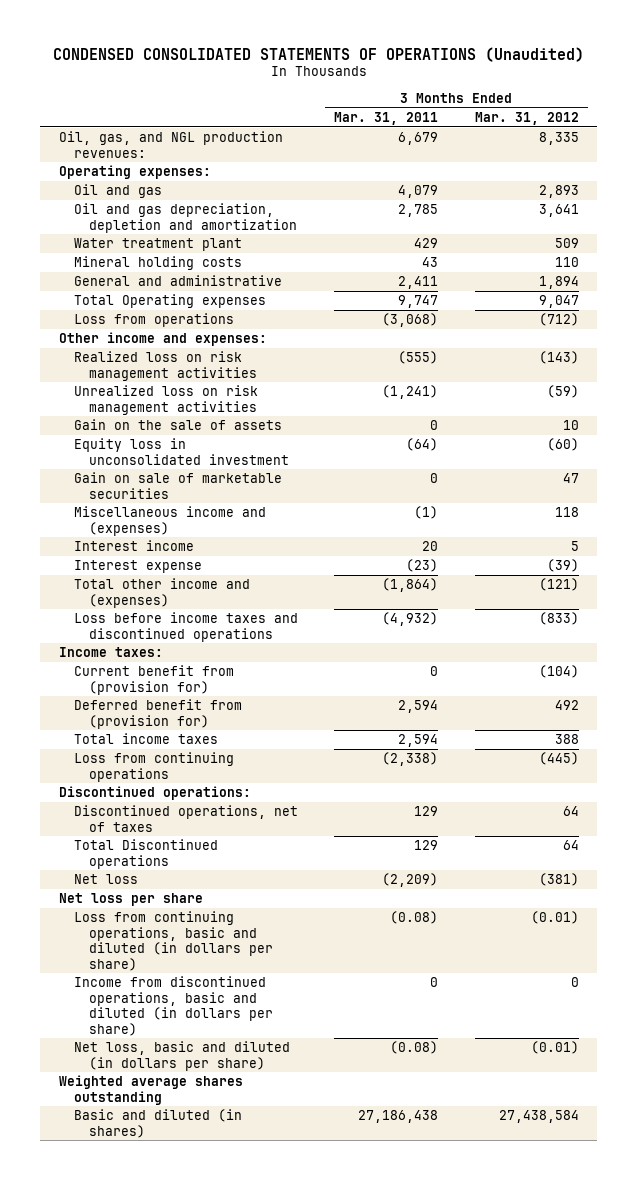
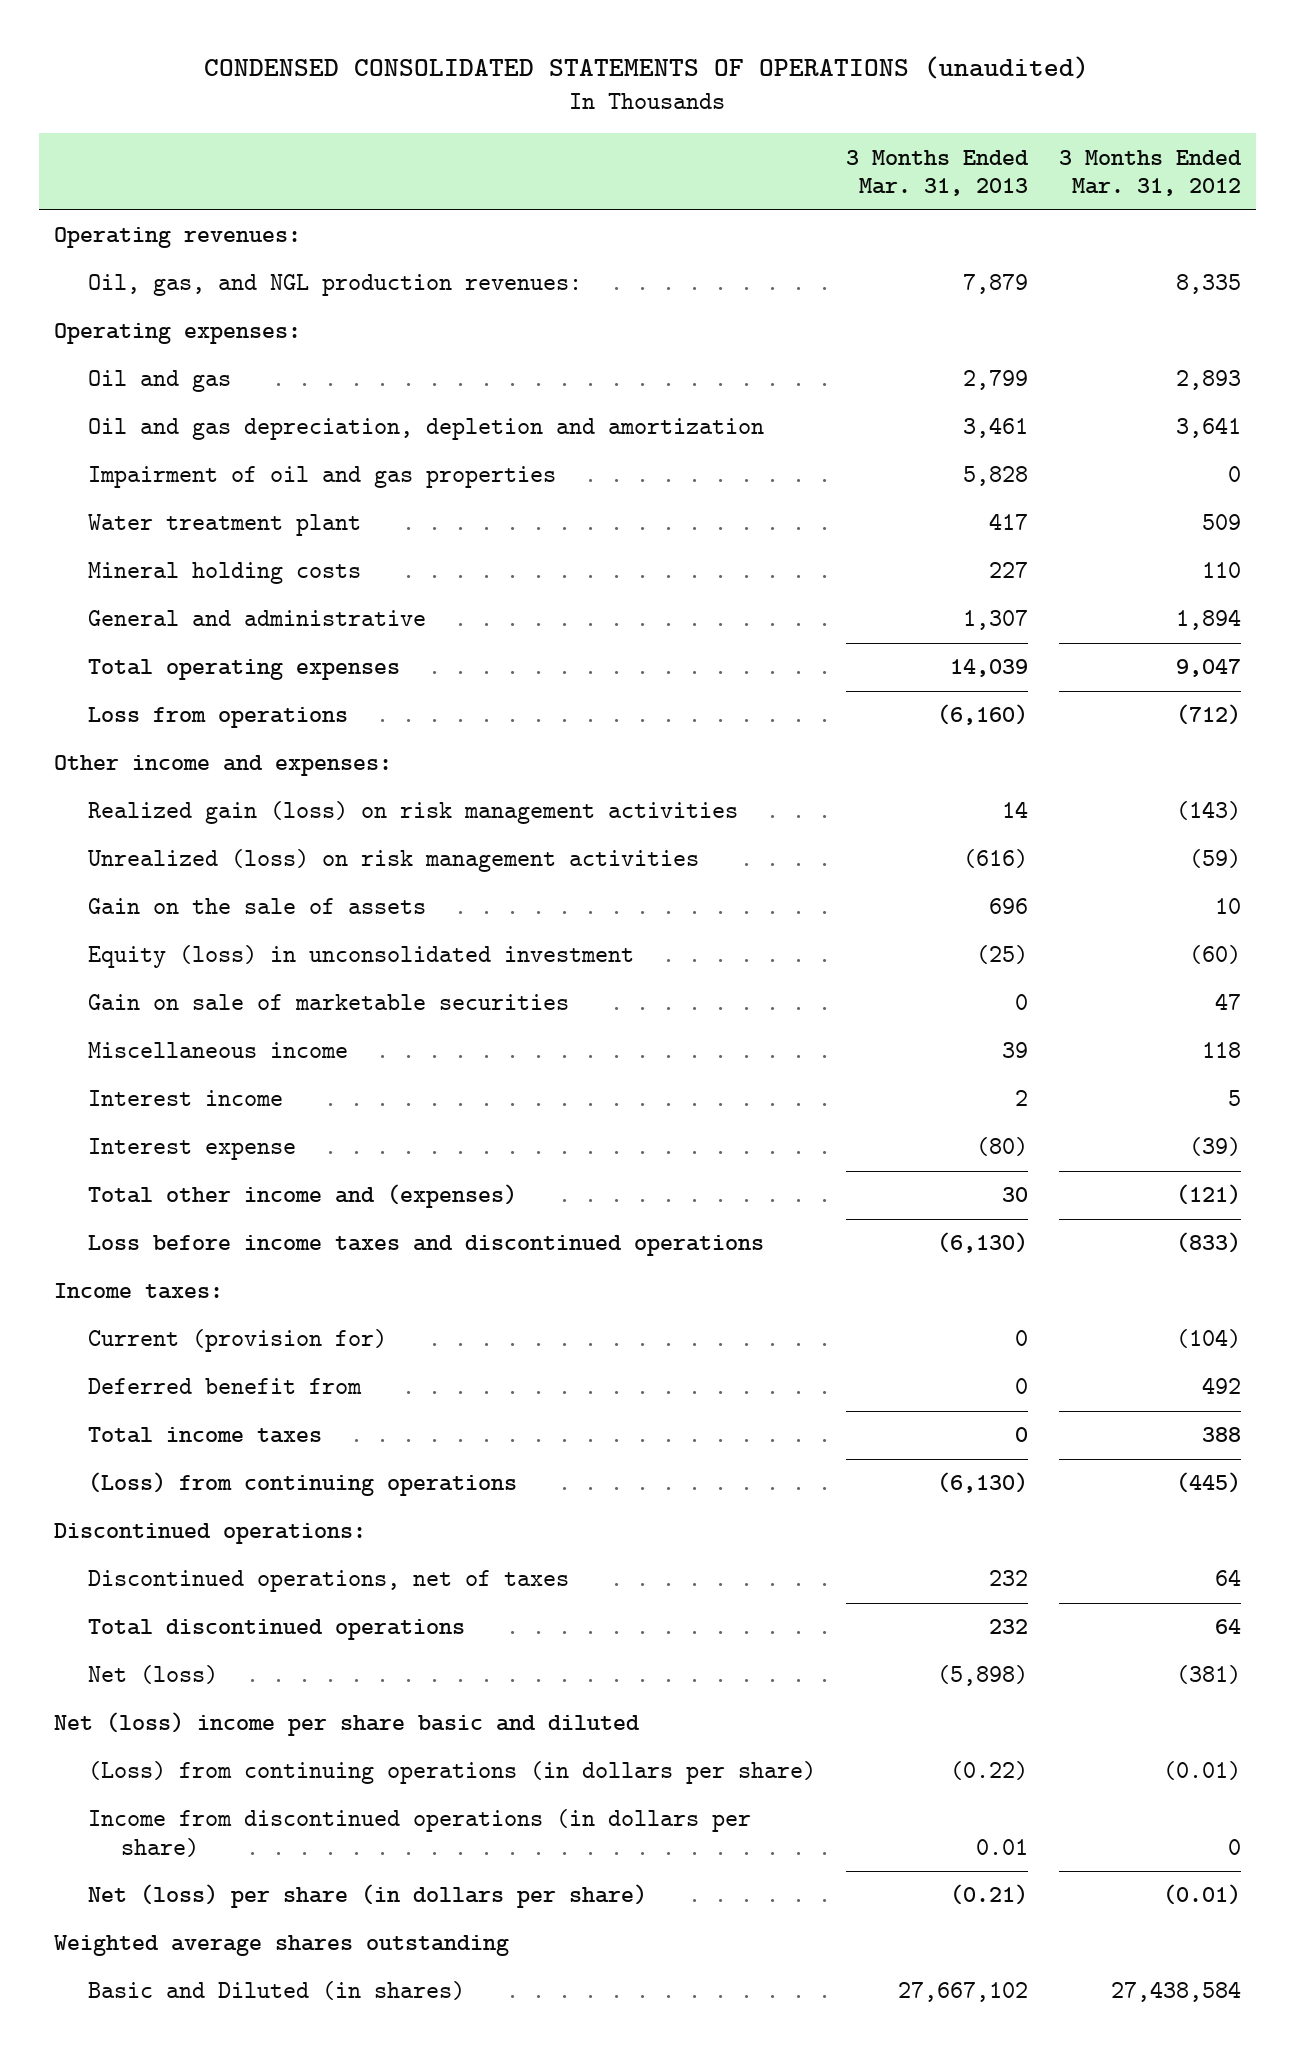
[52,46,584,62] CONDENSED CONSOLIDATED STATEMENTS OF OPERATIONS (Unaudited) -> [204,56,1090,80] CONDENSED CONSOLIDATED STATEMENTS OF OPERATIONS (unaudited)
[334,111,439,125] Mar. 31, 2011 -> none
none -> [846,149,1030,197] 3 Months Ended Mar. 31, 2013
none -> [53,227,301,249] Operating revenues:
none -> [87,466,556,489] Impairment of oil and gas properties
[73,293,266,308] Total Operating expenses -> [87,659,400,681] Total operating expenses
[73,350,257,381] Realized loss on risk management activities -> [87,801,738,825] Realized gain (loss) on risk management activities
[73,384,258,415] Unrealized loss on risk management activities -> [87,849,699,873] Unrealized (loss) on risk management activities
[73,437,289,465] Equity loss in unconsolidated investment -> [87,945,634,969] Equity (loss) in unconsolidated investment
[73,505,266,536] Miscellaneous income and (expenses) -> [87,1042,348,1059] Miscellaneous income
[73,664,234,695] Current benefit from (provision for) -> [87,1329,387,1353] Current (provision for)
[73,698,242,729] Deferred benefit from (provision for) -> [87,1378,362,1395] Deferred benefit from
[73,751,234,782] Loss from continuing operations -> [87,1472,517,1497] (Loss) from continuing operations
[73,838,218,869] Total Discontinued operations -> [87,1619,465,1641] Total discontinued operations
[73,873,138,884] Net loss -> [87,1665,218,1685] Net (loss)
[58,892,203,906] Net loss per share -> [53,1712,640,1737] Net (loss) income per share basic and diluted
[73,910,273,971] Loss from continuing operations, basic and diluted (in dollars per share) -> [87,1761,816,1785] (Loss) from continuing operations (in dollars per share)
[73,975,273,1036] Income from discontinued operations, basic and diluted (in dollars per share) -> [87,1809,751,1857] Income from discontinued operations (in dollars per share)
[73,1040,290,1071] Net loss, basic and diluted (in dollars per share) -> [87,1884,647,1909] Net (loss) per share (in dollars per share)
[73,1108,242,1138] Basic and diluted (in shares) -> [87,1981,465,2001] Basic and Diluted (in shares)

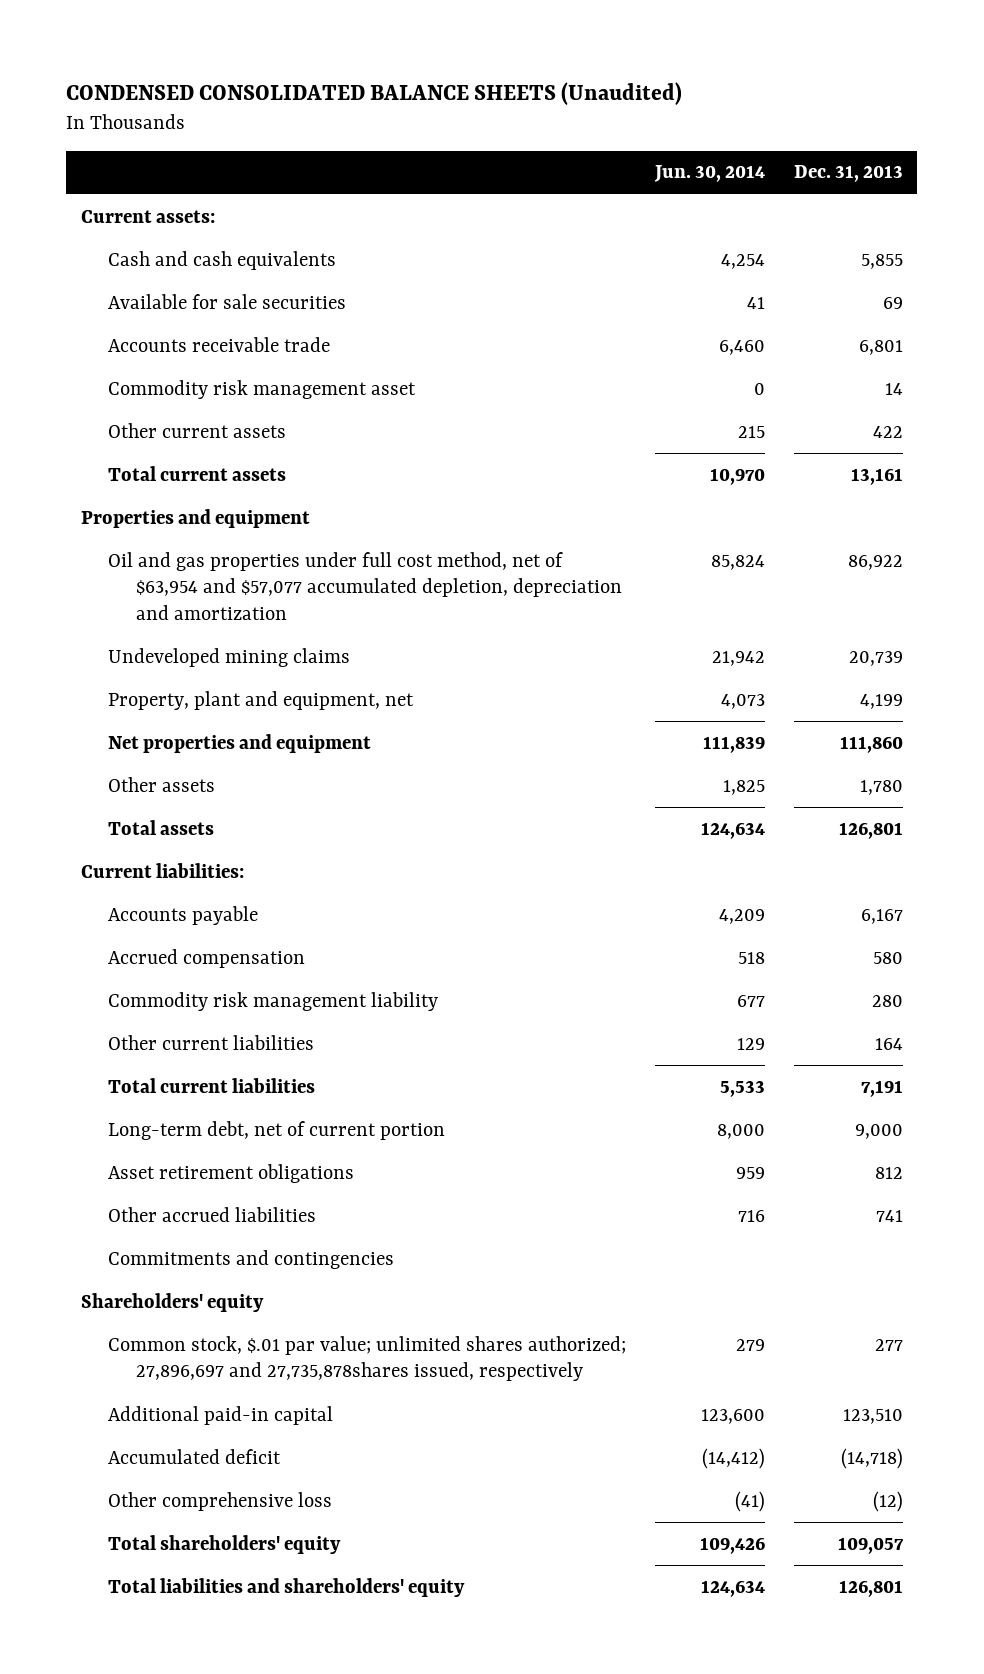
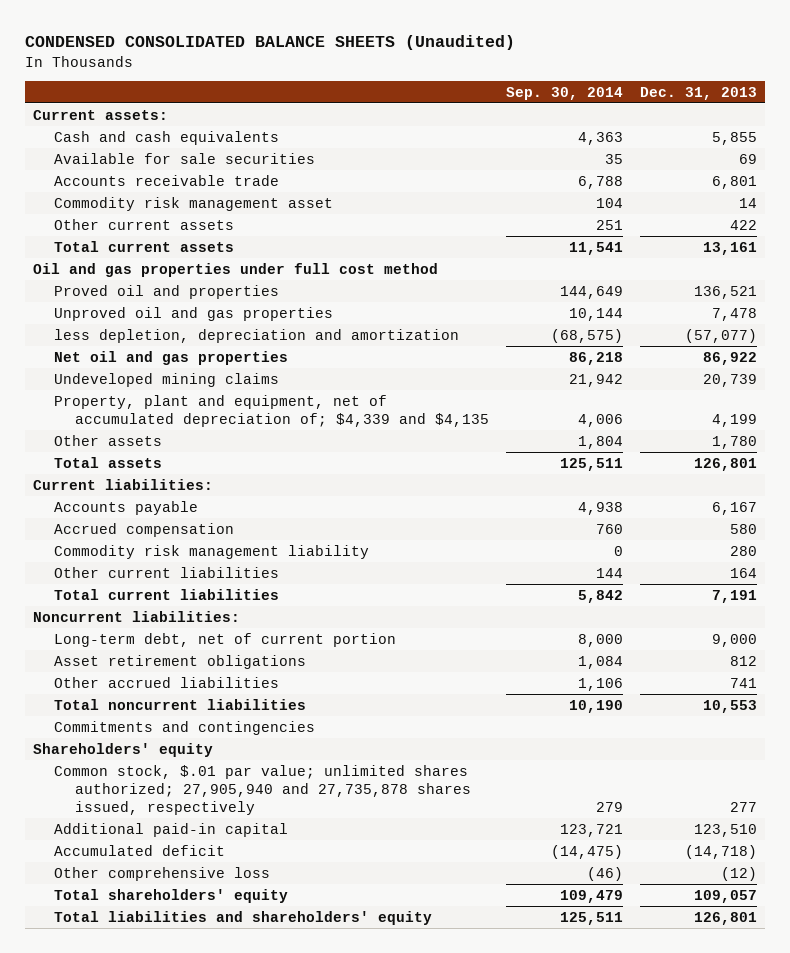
[654,165,766,183] Jun. 30, 2014 -> none
none -> [505,86,623,100] Sep. 30, 2014
[80,508,310,528] Properties and equipment -> none
none -> [32,262,438,277] Oil and gas properties under full cost method
none -> [53,284,279,299] Proved oil and properties
none -> [53,306,333,321] Unproved oil and gas properties
none -> [53,328,459,343] less depletion, depreciation and amortization
[108,551,623,621] Oil and gas properties under full cost method, net of $63,954 and $57,077 accumulated depletion, depreciation and amortization -> [53,350,288,365] Net oil and gas properties
[108,733,372,753] Net properties and equipment -> none
[108,690,415,710] Property, plant and equipment, net -> [53,394,489,427] Property, plant and equipment, net of accumulated depreciation of; $4,339 and $4,135
none -> [32,610,240,622] Noncurrent liabilities:
none -> [53,698,306,710] Total noncurrent liabilities
[108,1335,627,1382] Common stock, $.01 par value; unlimited shares authorized; 27,896,697 and 27,735,878shares issued, respectively -> [53,764,471,815] Common stock, $.01 par value; unlimited shares authorized; 27,905,940 and 27,735,878 shares issued, respectively

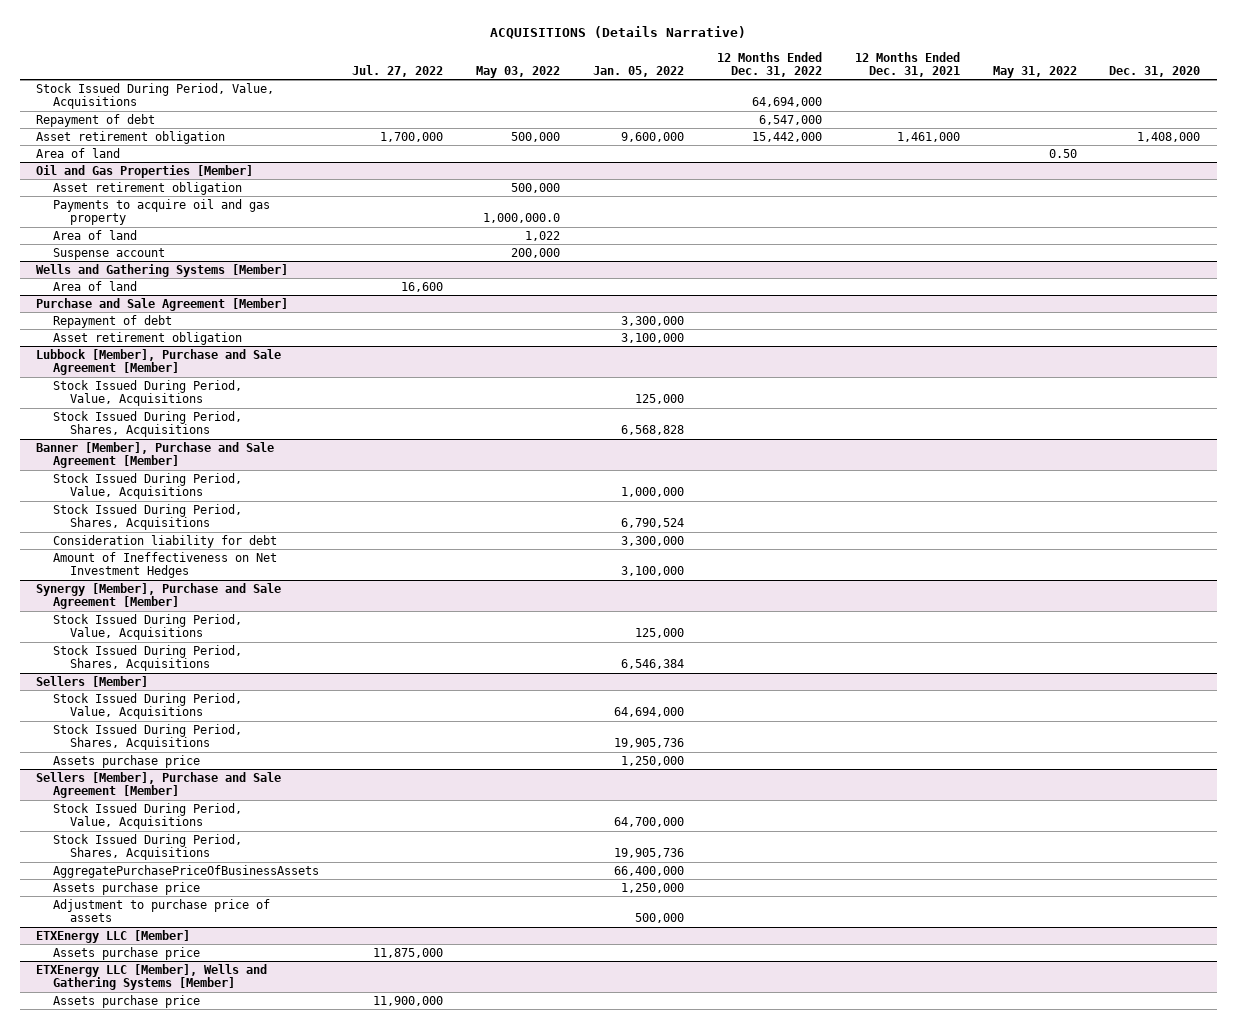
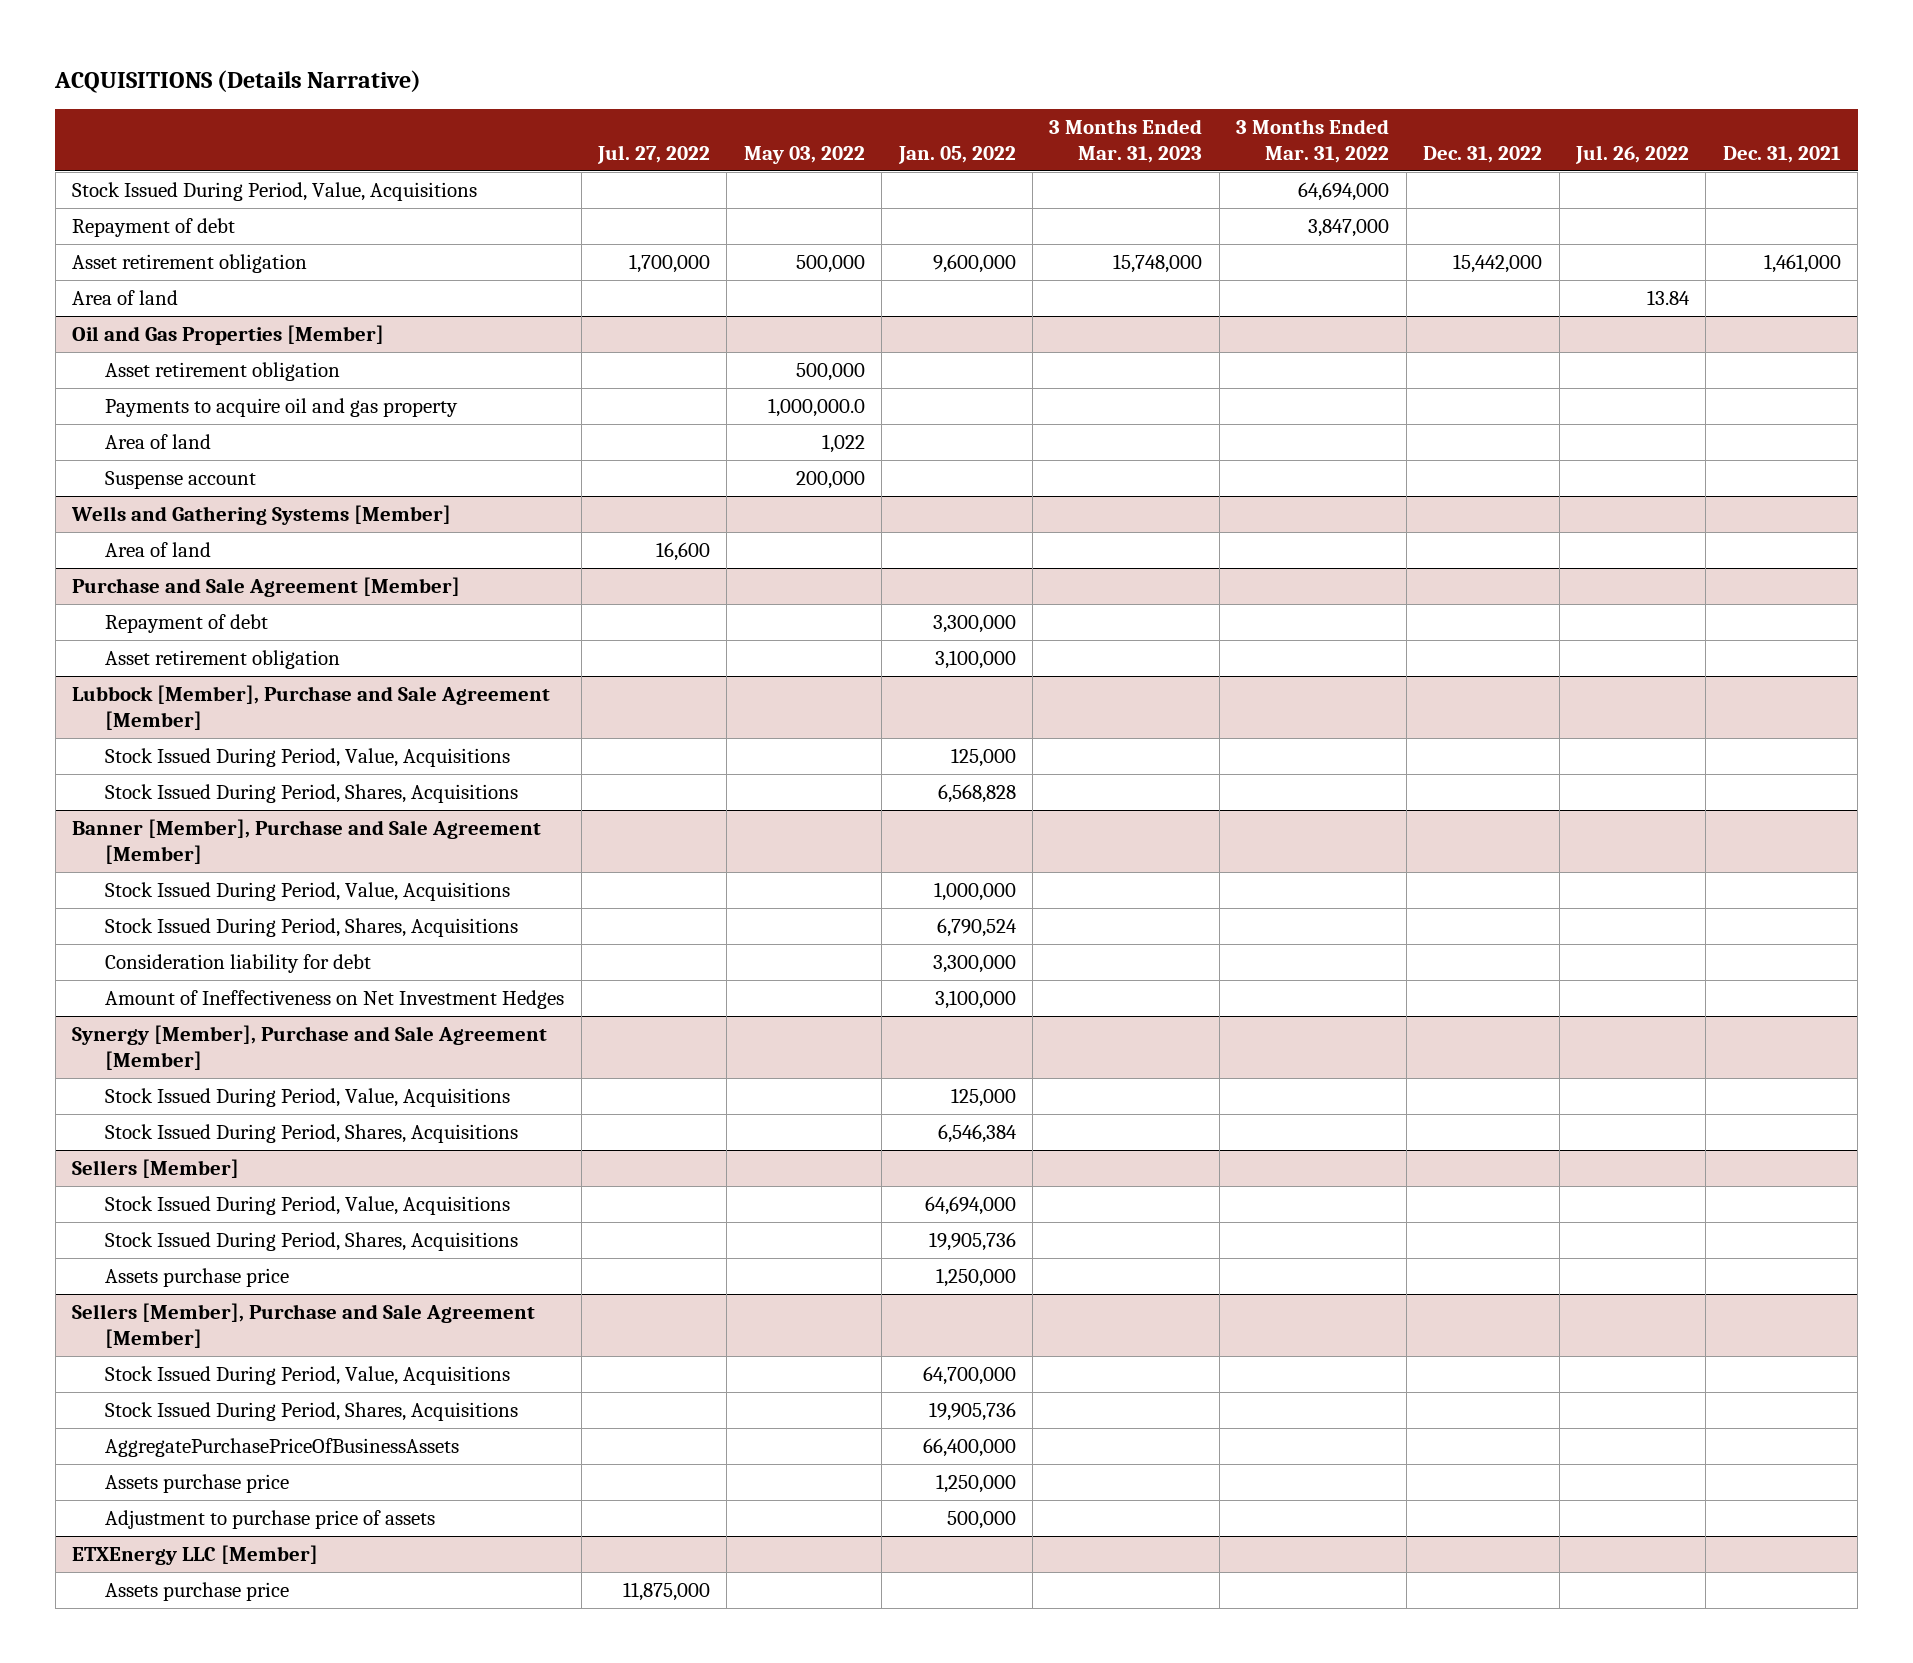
[716,51,822,78] 12 Months Ended Dec. 31, 2022 -> none
[854,51,960,78] 12 Months Ended Dec. 31, 2021 -> none
[992,66,1077,79] May 31, 2022 -> none
[1109,66,1201,78] Dec. 31, 2020 -> none
none -> [1049,118,1203,163] 3 Months Ended Mar. 31, 2023
none -> [1236,118,1390,163] 3 Months Ended Mar. 31, 2022
none -> [1423,145,1543,163] Dec. 31, 2022
none -> [1574,144,1689,164] Jul. 26, 2022
none -> [1722,145,1841,163] Dec. 31, 2021
[36,963,268,991] ETXEnergy LLC [Member], Wells and Gathering Systems [Member] -> none
[53,994,201,1008] Assets purchase price -> none

